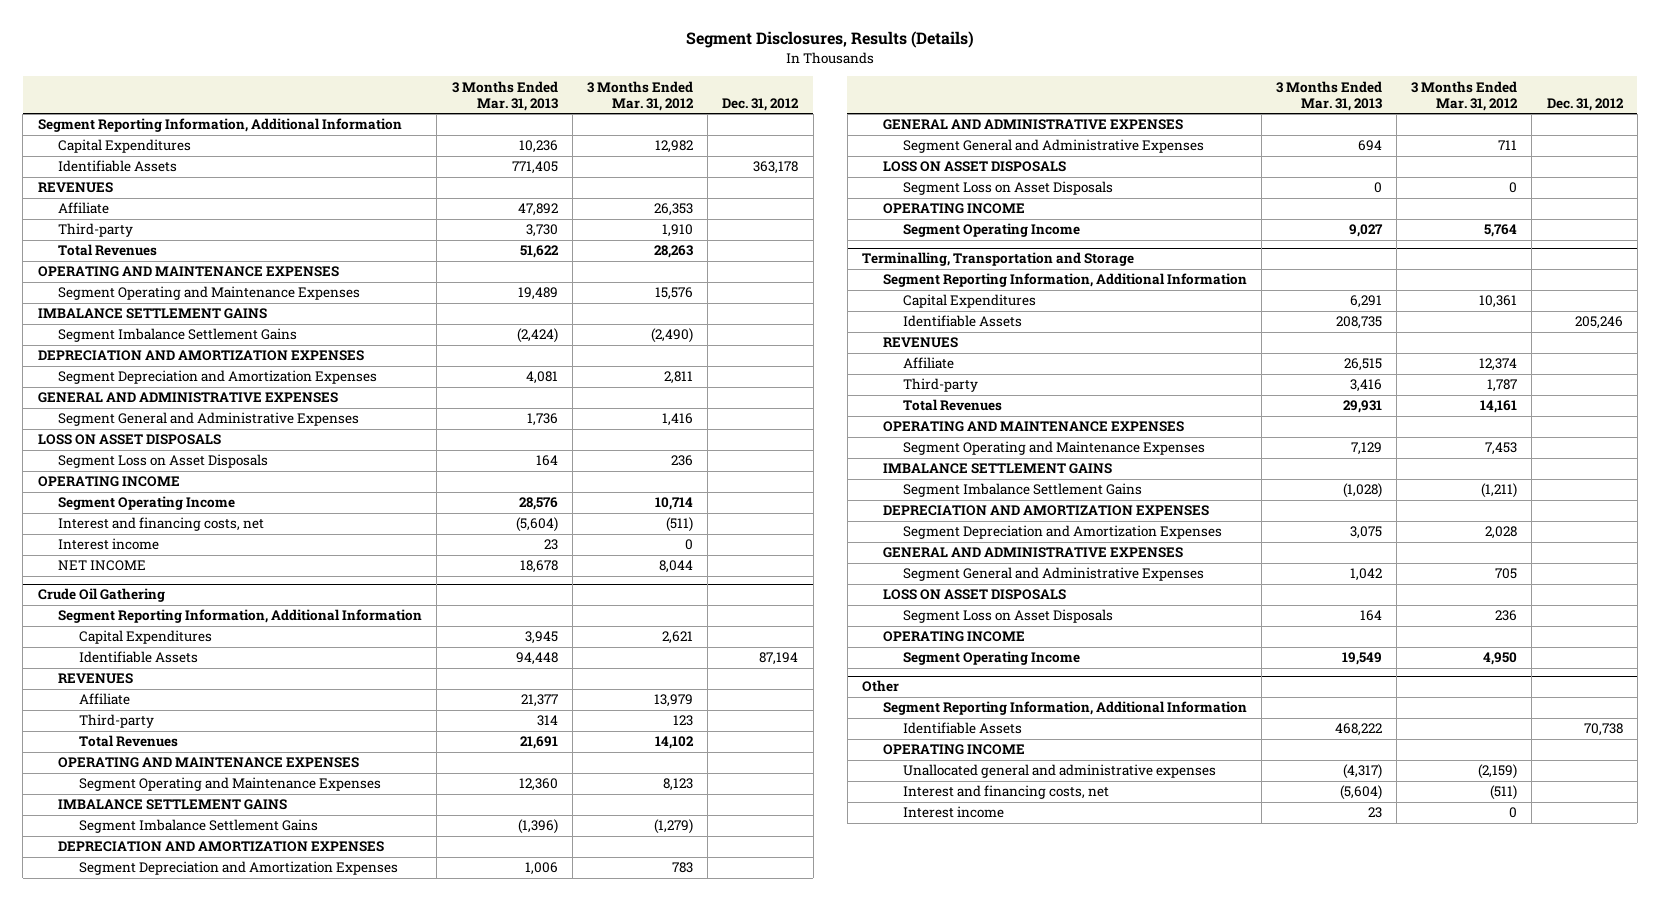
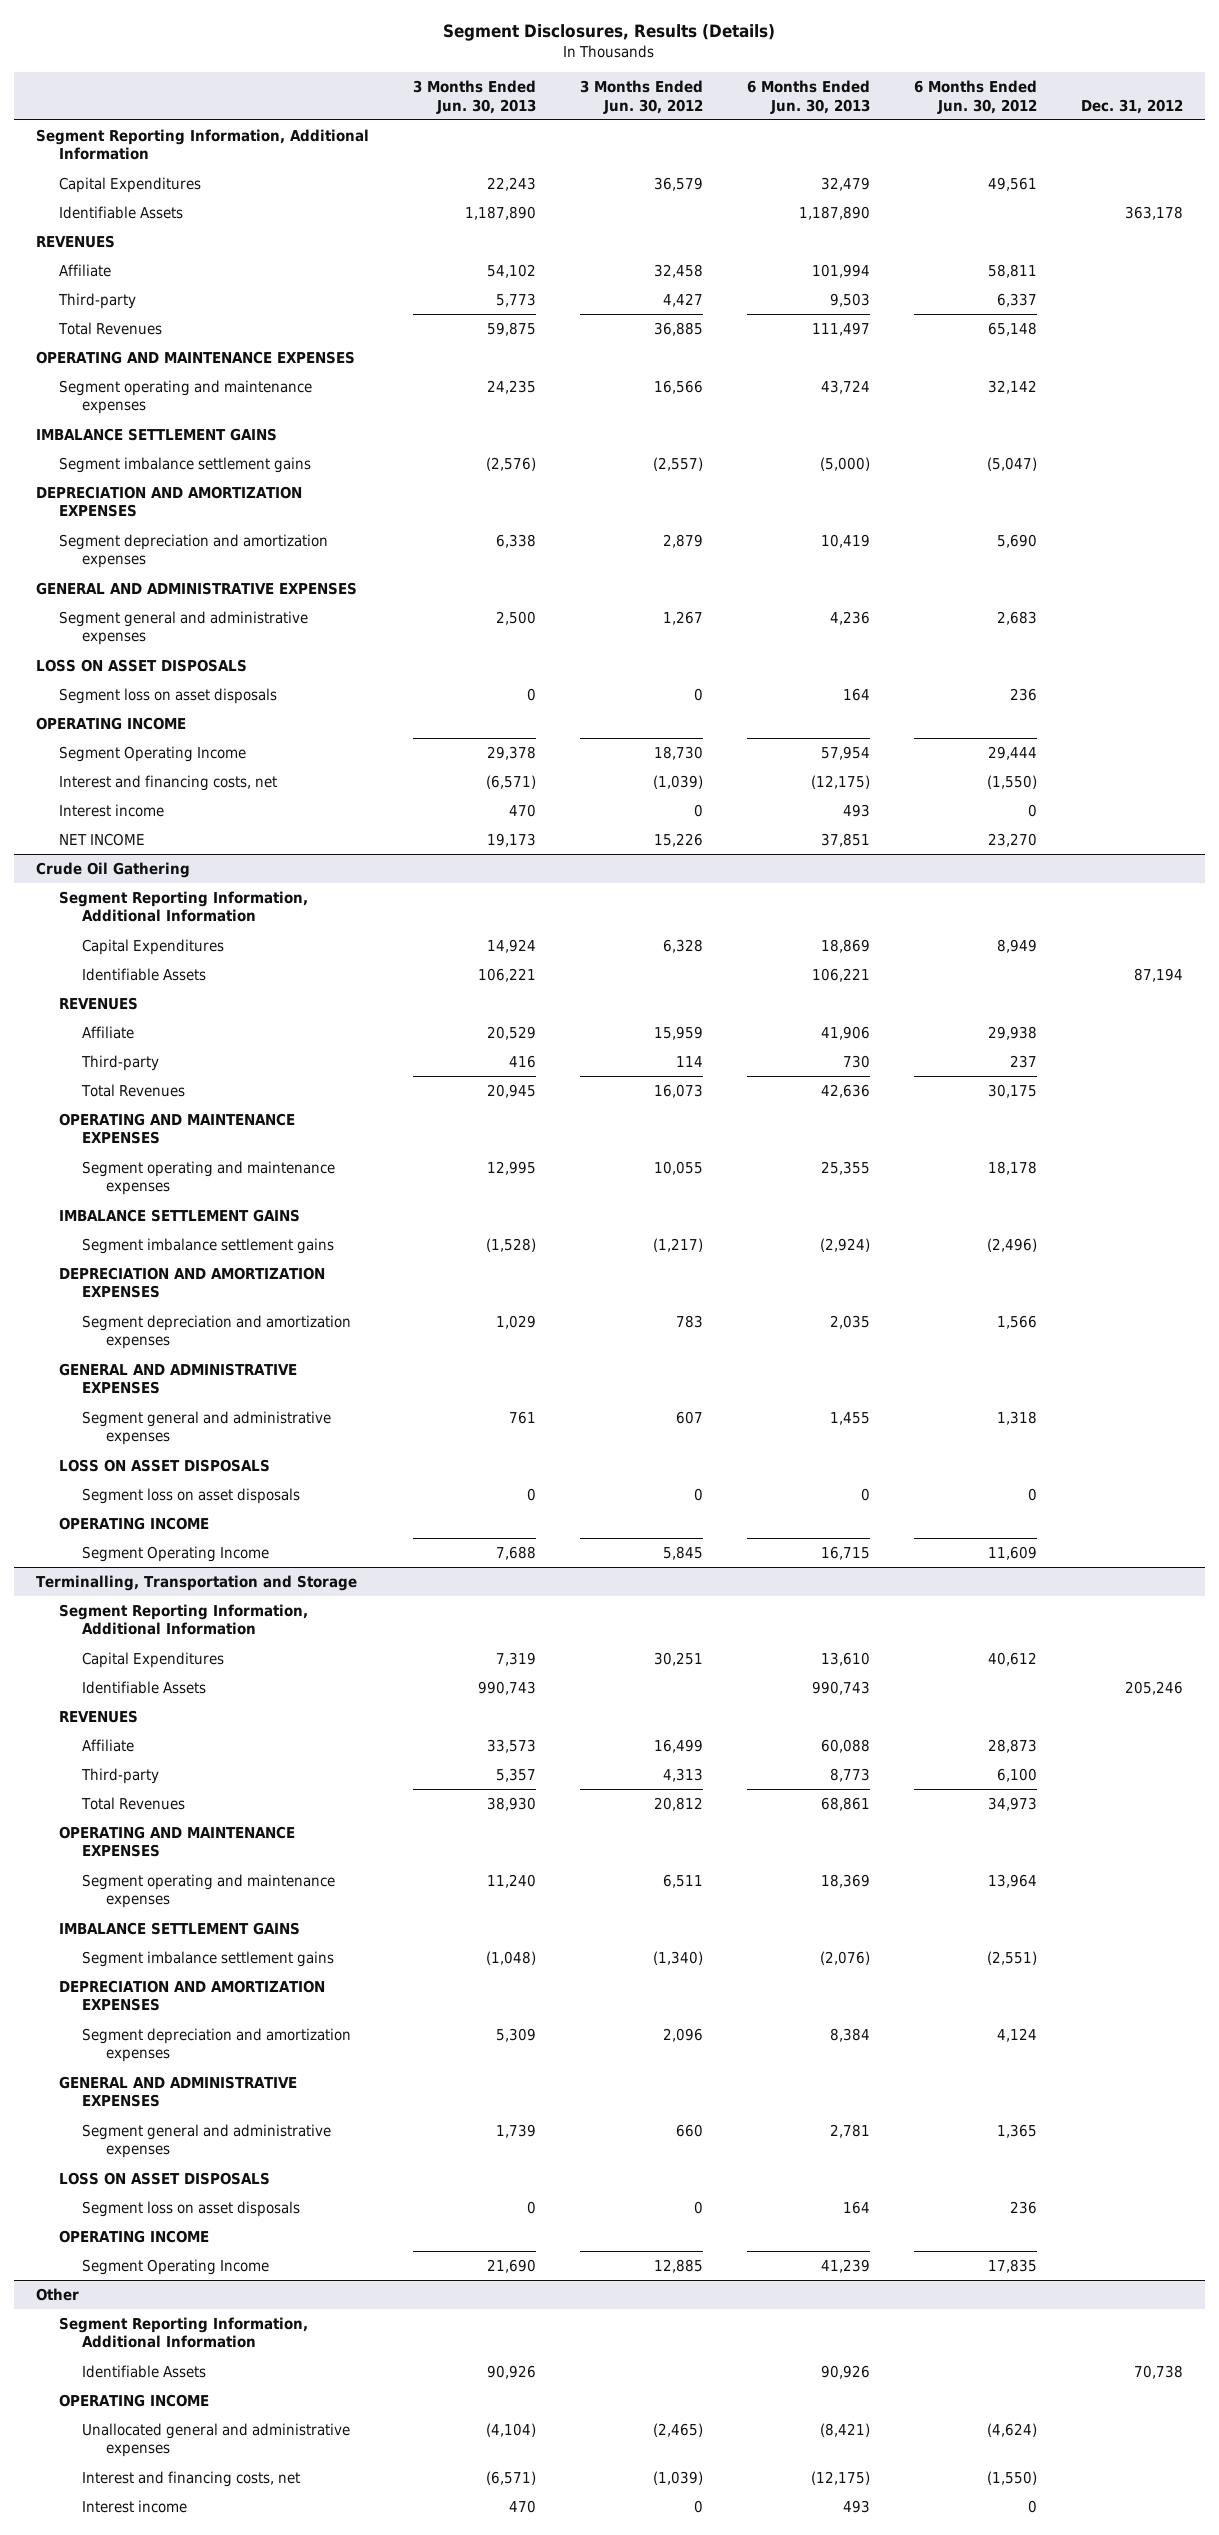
[451,80,558,111] 3 Months Ended Mar. 31, 2013 -> none
[586,80,694,111] 3 Months Ended Mar. 31, 2012 -> none
none -> [412,80,536,114] 3 Months Ended Jun. 30, 2013
none -> [579,80,703,114] 3 Months Ended Jun. 30, 2012
none -> [746,80,870,114] 6 Months Ended Jun. 30, 2013
none -> [913,80,1037,114] 6 Months Ended Jun. 30, 2012
[58,286,361,301] Segment Operating and Maintenance Expenses -> [59,379,313,415] Segment operating and maintenance expenses
[58,328,298,343] Segment Imbalance Settlement Gains -> [59,456,312,473] Segment imbalance settlement gains
[58,370,378,385] Segment Depreciation and Amortization Expenses -> [59,533,329,569] Segment depreciation and amortization expenses
[58,412,360,427] Segment General and Administrative Expenses -> [59,610,309,646] Segment general and administrative expenses
[58,454,269,469] Segment Loss on Asset Disposals -> [59,687,278,704] Segment loss on asset disposals
[78,777,381,792] Segment Operating and Maintenance Expenses -> [82,1160,336,1196] Segment operating and maintenance expenses
[78,819,318,834] Segment Imbalance Settlement Gains -> [82,1237,335,1254] Segment imbalance settlement gains
[78,861,398,876] Segment Depreciation and Amortization Expenses -> [82,1314,352,1350] Segment depreciation and amortization expenses
[903,139,1205,154] Segment General and Administrative Expenses -> [82,1410,332,1446] Segment general and administrative expenses
[903,181,1114,196] Segment Loss on Asset Disposals -> [82,1487,301,1504] Segment loss on asset disposals
[903,441,1206,456] Segment Operating and Maintenance Expenses -> [82,1873,336,1909] Segment operating and maintenance expenses
[903,483,1143,498] Segment Imbalance Settlement Gains -> [82,1950,335,1967] Segment imbalance settlement gains
[903,525,1223,540] Segment Depreciation and Amortization Expenses -> [82,2027,352,2063] Segment depreciation and amortization expenses
[903,567,1205,582] Segment General and Administrative Expenses -> [82,2123,332,2159] Segment general and administrative expenses
[903,609,1114,624] Segment Loss on Asset Disposals -> [82,2200,301,2217] Segment loss on asset disposals

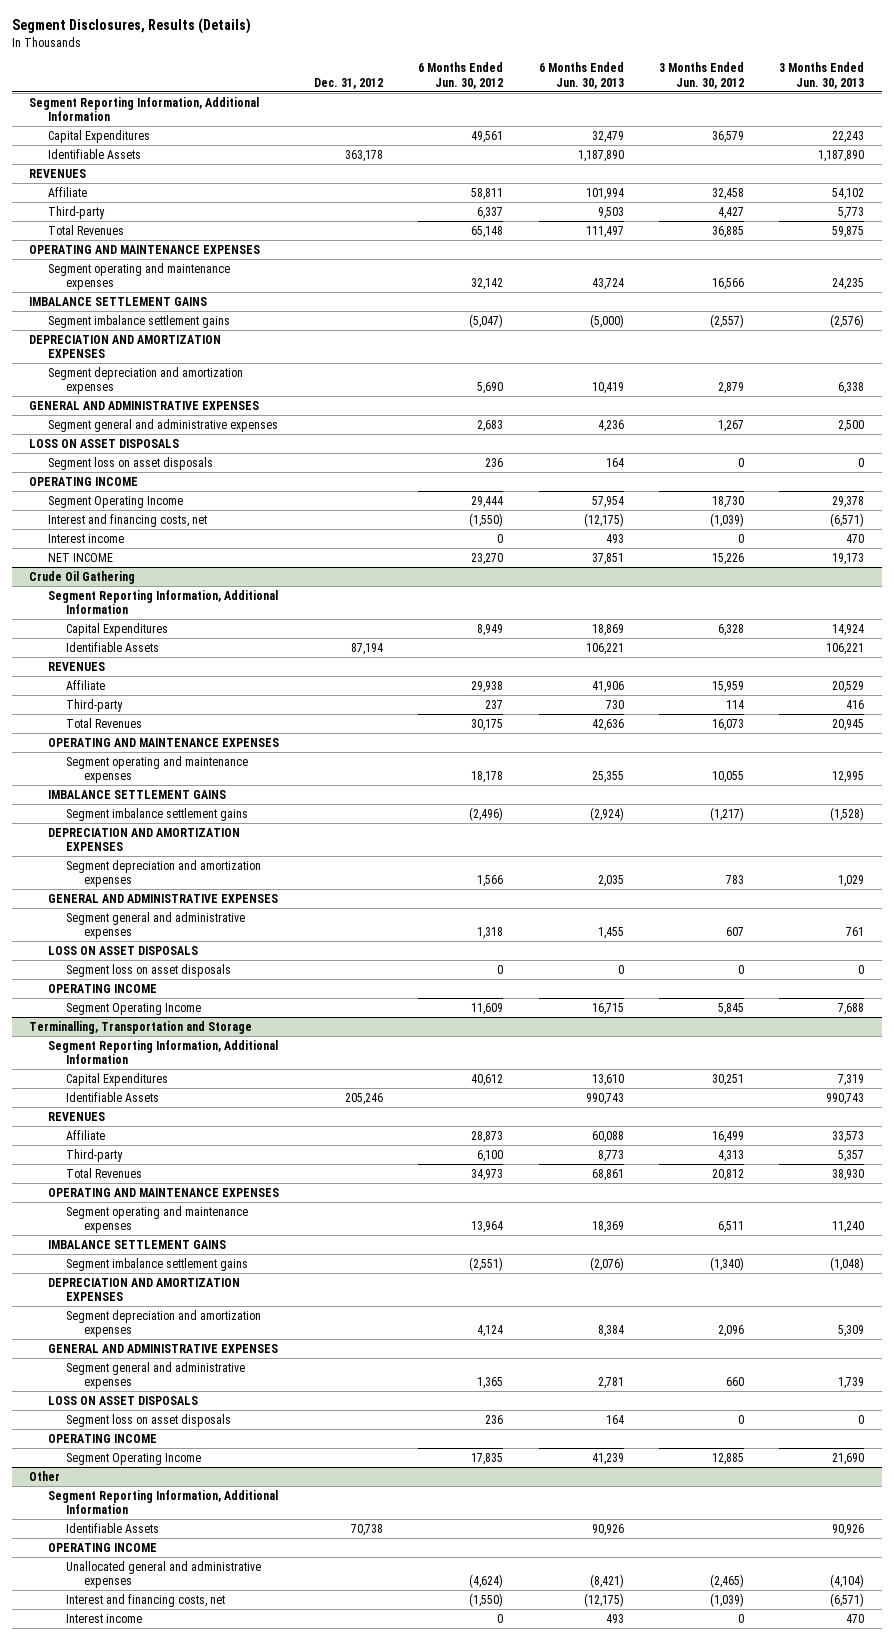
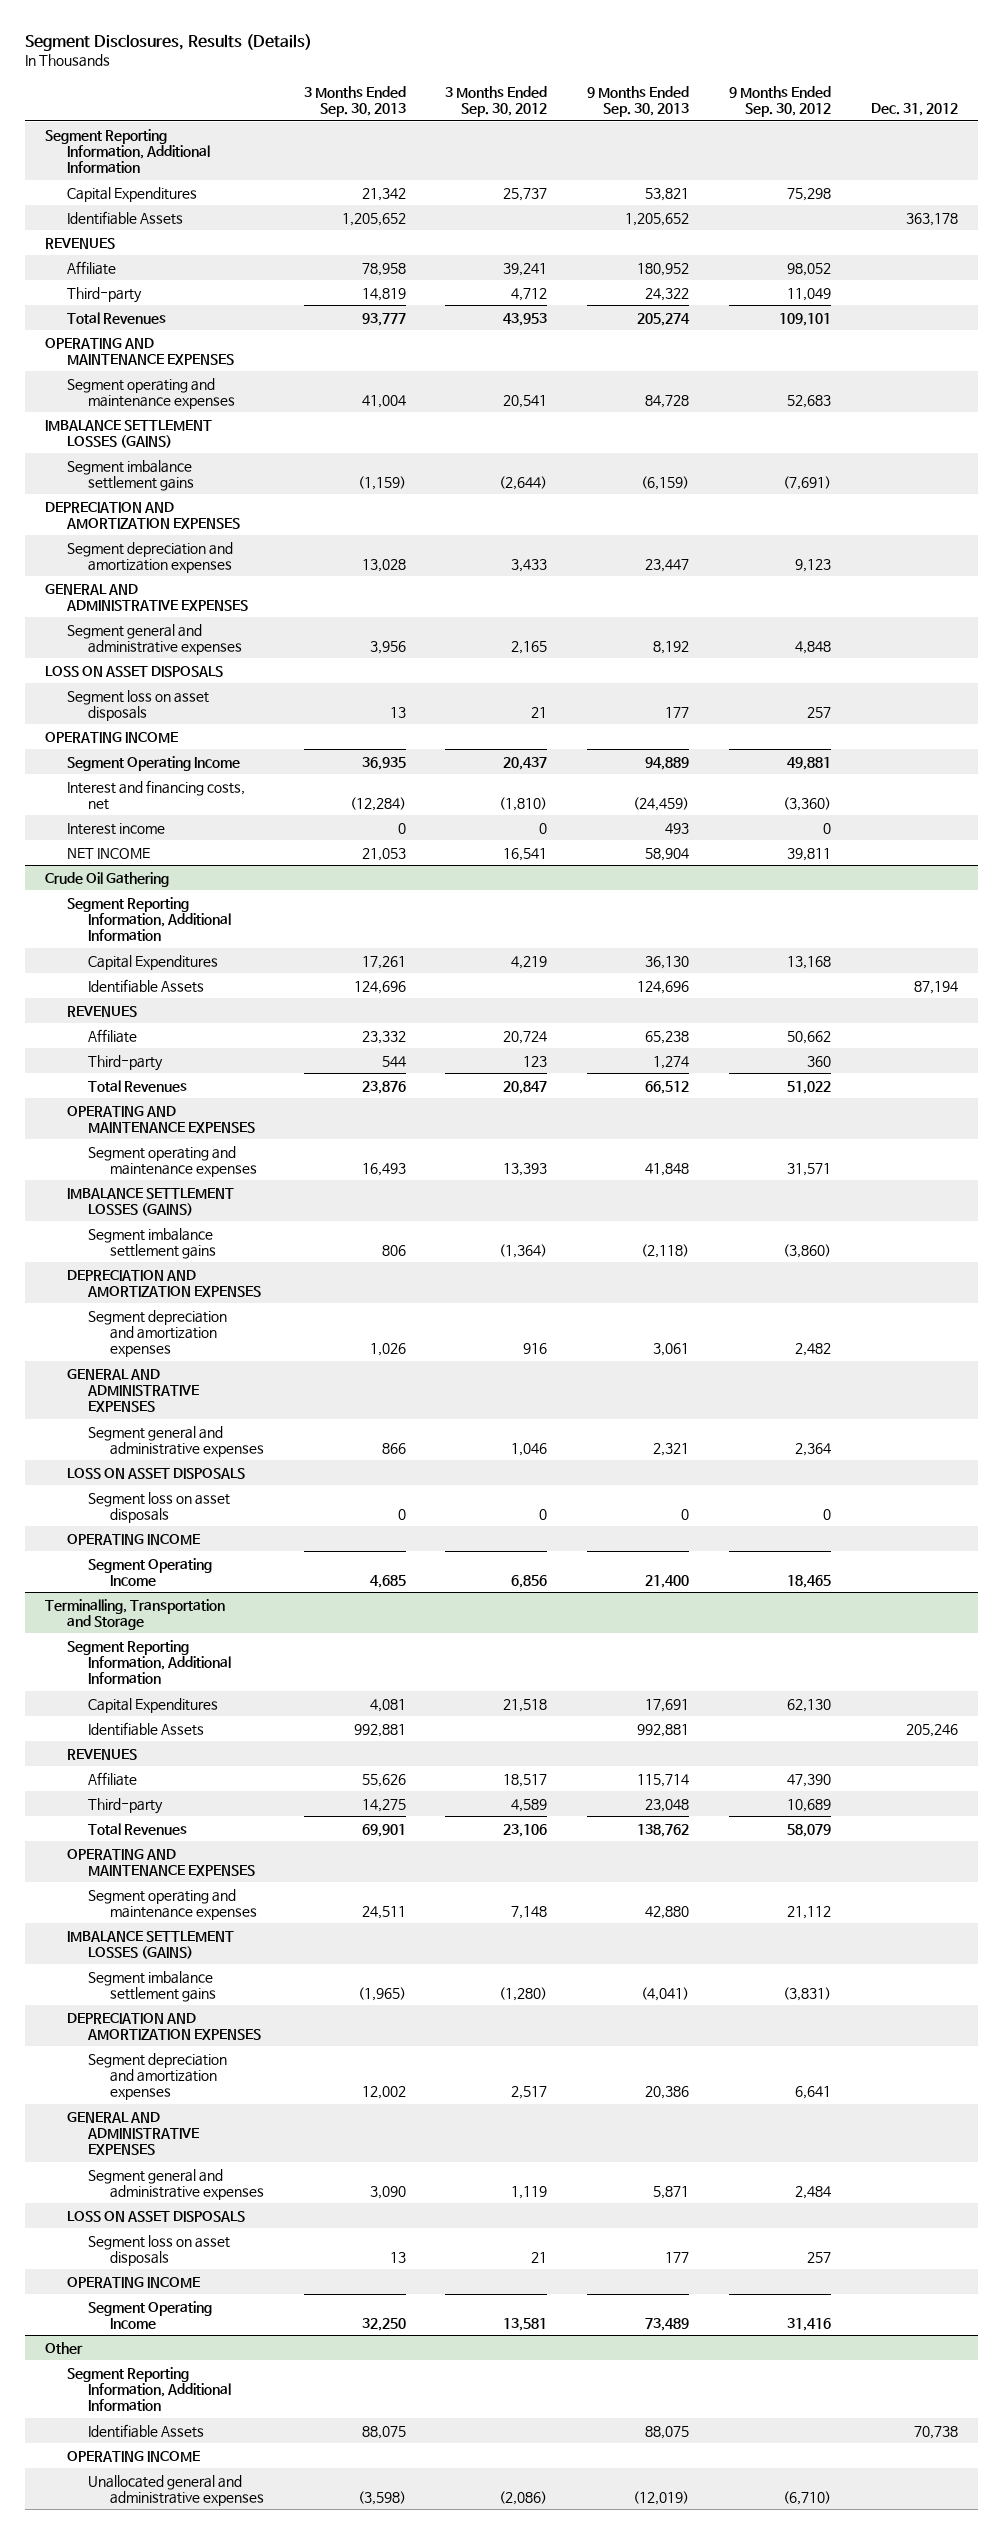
[418,62,504,89] 6 Months Ended Jun. 30, 2012 -> none
[538,62,624,89] 6 Months Ended Jun. 30, 2013 -> none
[658,62,744,89] 3 Months Ended Jun. 30, 2012 -> none
[779,62,865,89] 3 Months Ended Jun. 30, 2013 -> none
none -> [303,85,406,117] 3 Months Ended Sep. 30, 2013
none -> [445,85,548,117] 3 Months Ended Sep. 30, 2012
none -> [587,85,690,117] 9 Months Ended Sep. 30, 2013
none -> [728,85,831,117] 9 Months Ended Sep. 30, 2012
[29,296,208,306] IMBALANCE SETTLEMENT GAINS -> [44,419,212,448] IMBALANCE SETTLEMENT LOSSES (GAINS)
[47,789,226,799] IMBALANCE SETTLEMENT GAINS -> [66,1187,234,1216] IMBALANCE SETTLEMENT LOSSES (GAINS)
[47,1239,226,1249] IMBALANCE SETTLEMENT GAINS -> [66,1930,234,1959] IMBALANCE SETTLEMENT LOSSES (GAINS)
[65,1593,225,1607] Interest and financing costs, net -> none
[65,1613,142,1623] Interest income -> none

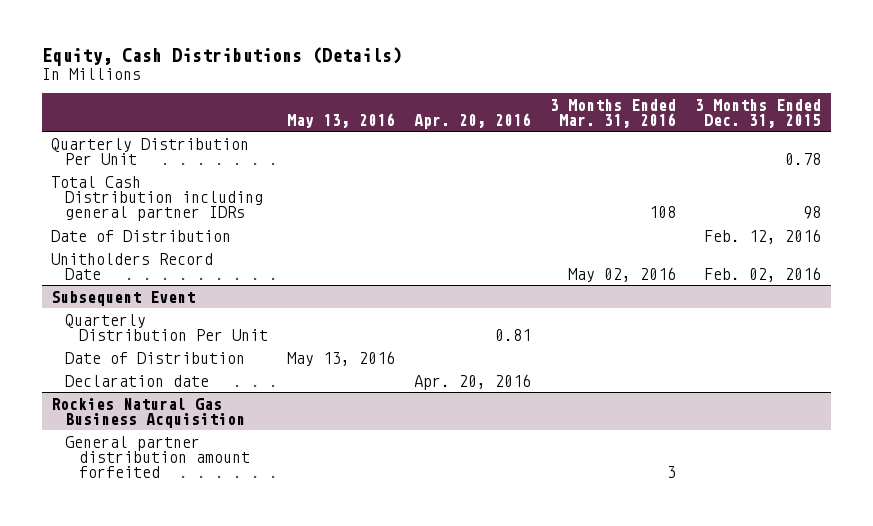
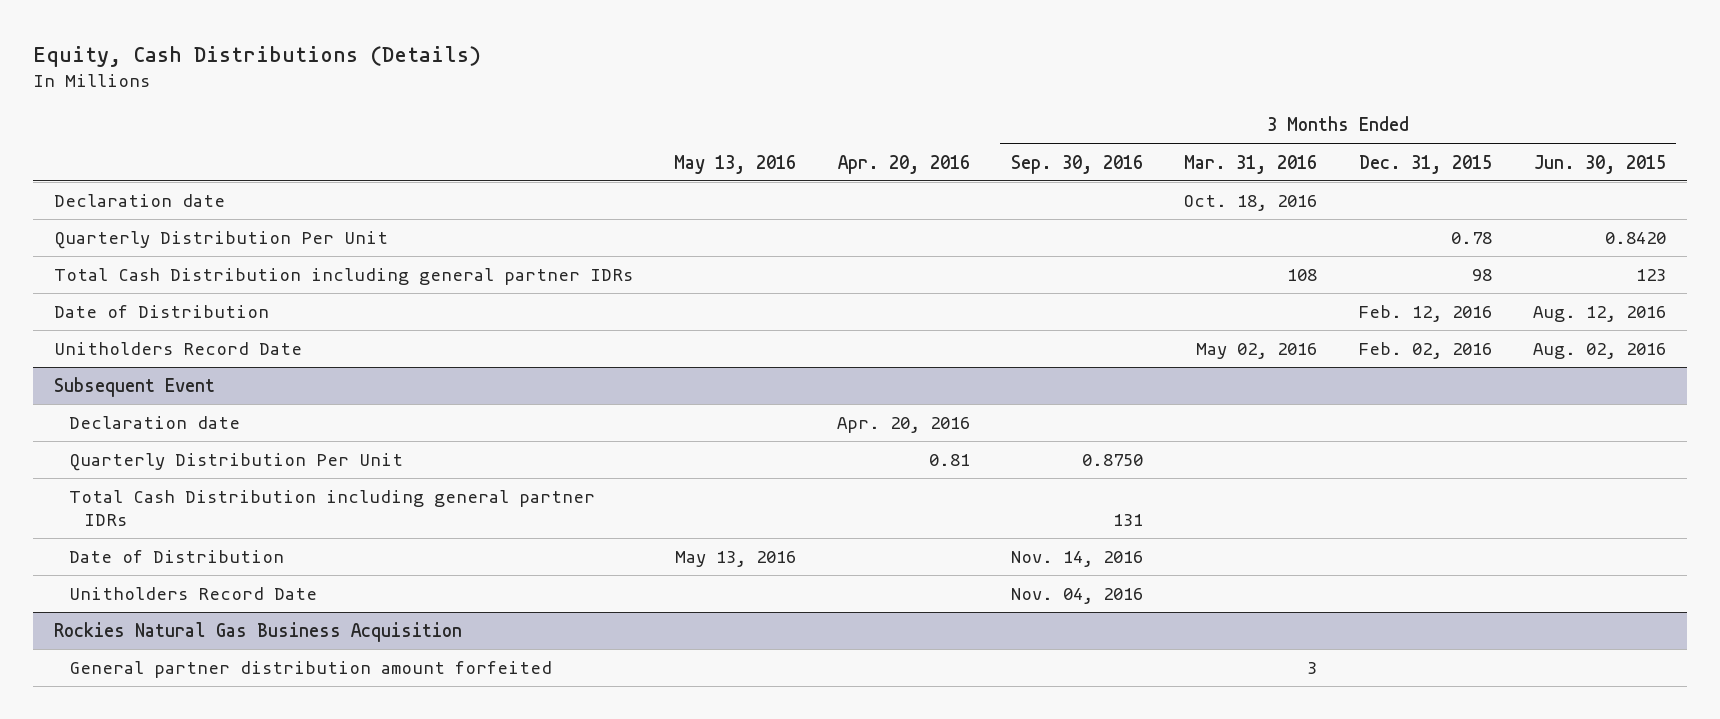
none -> [1010,154,1143,174] Sep. 30, 2016
none -> [1534,154,1667,174] Jun. 30, 2015
none -> [53,194,225,208] Declaration date
[65,374,210,387] Declaration date -> [68,416,240,430] Declaration date
none -> [68,490,595,526] Total Cash Distribution including general partner IDRs
none -> [68,587,317,601] Unitholders Record Date

